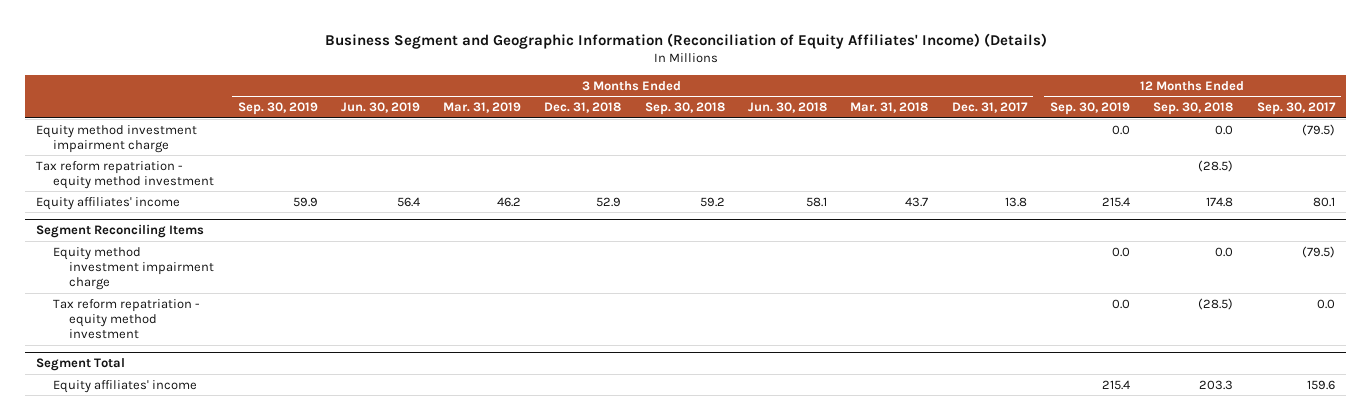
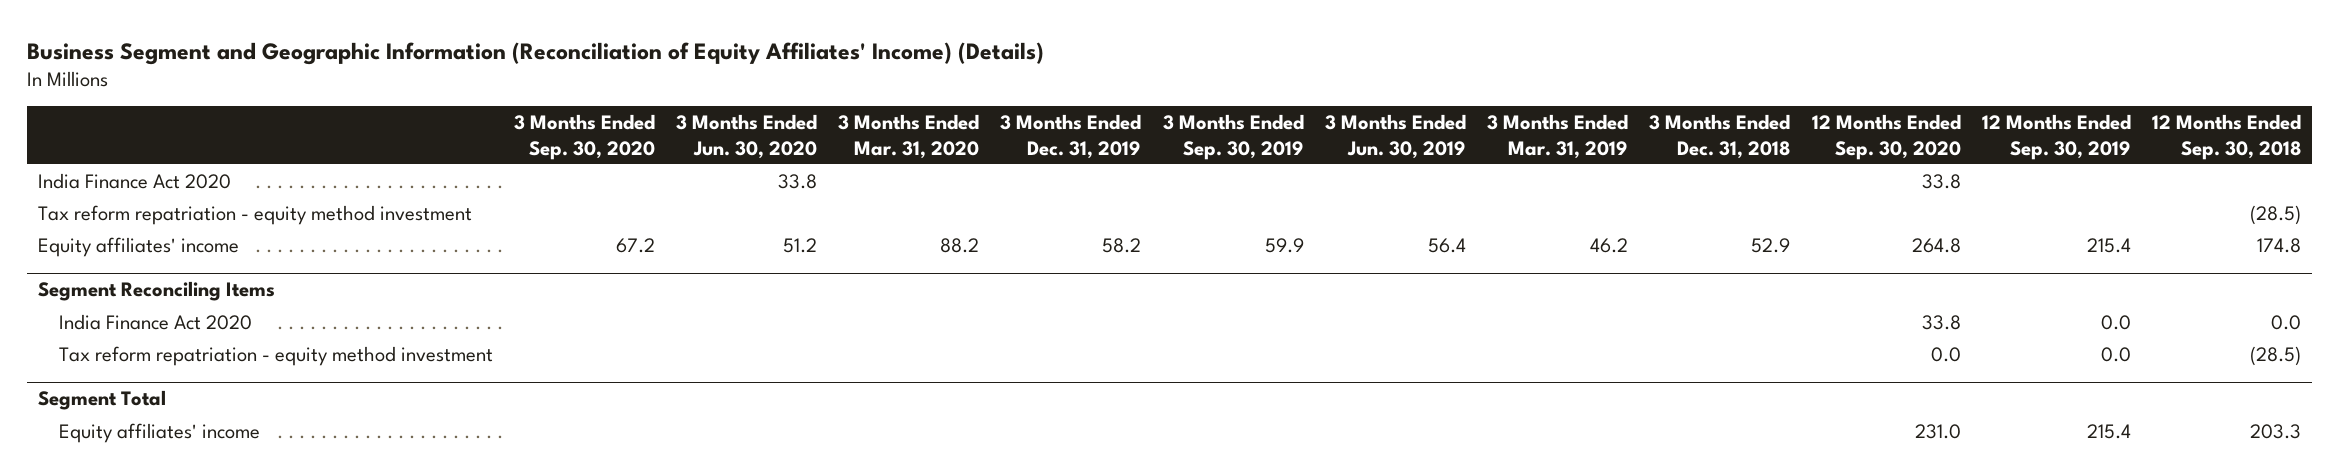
[644,102,725,116] Sep. 30, 2018 -> none
[748,102,828,114] Jun. 30, 2018 -> none
[850,102,929,114] Mar. 31, 2018 -> none
[951,102,1028,114] Dec. 31, 2017 -> none
[1256,102,1336,116] Sep. 30, 2017 -> none
none -> [513,114,655,160] 3 Months Ended Sep. 30, 2020
none -> [676,114,818,159] 3 Months Ended Jun. 30, 2020
none -> [838,114,980,159] 3 Months Ended Mar. 31, 2020
none -> [1000,114,1142,159] 3 Months Ended Dec. 31, 2019
none -> [1811,114,1961,160] 12 Months Ended Sep. 30, 2020
[36,124,198,153] Equity method investment impairment charge -> none
none -> [37,172,231,189] India Finance Act 2020
[52,246,215,291] Equity method investment impairment charge -> none
none -> [58,313,252,330] India Finance Act 2020

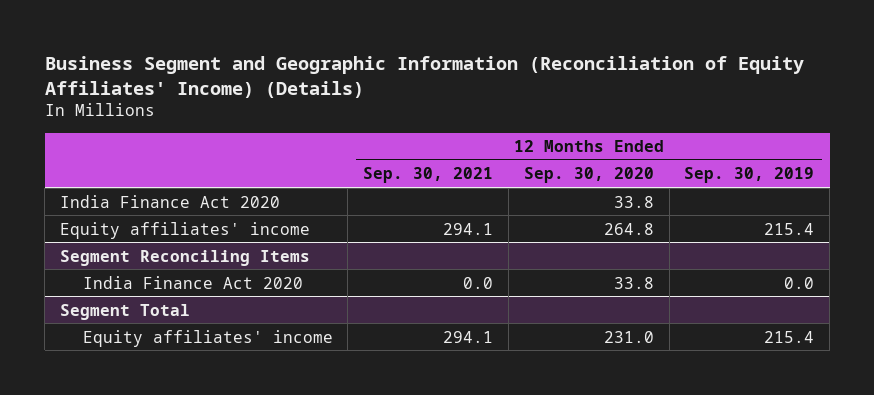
[513,114,655,160] 3 Months Ended Sep. 30, 2020 -> none
[676,114,818,159] 3 Months Ended Jun. 30, 2020 -> none
[838,114,980,159] 3 Months Ended Mar. 31, 2020 -> none
[1000,114,1142,159] 3 Months Ended Dec. 31, 2019 -> none
[1162,114,1304,160] 3 Months Ended Sep. 30, 2019 -> none
[1324,114,1466,159] 3 Months Ended Jun. 30, 2019 -> none
[1487,114,1629,159] 3 Months Ended Mar. 31, 2019 -> none
[1649,114,1791,159] 3 Months Ended Dec. 31, 2018 -> none
[2152,114,2302,160] 12 Months Ended Sep. 30, 2018 -> none
none -> [363,167,494,184] Sep. 30, 2021
[37,204,472,225] Tax reform repatriation - equity method investment -> none
[58,345,493,366] Tax reform repatriation - equity method investment -> none

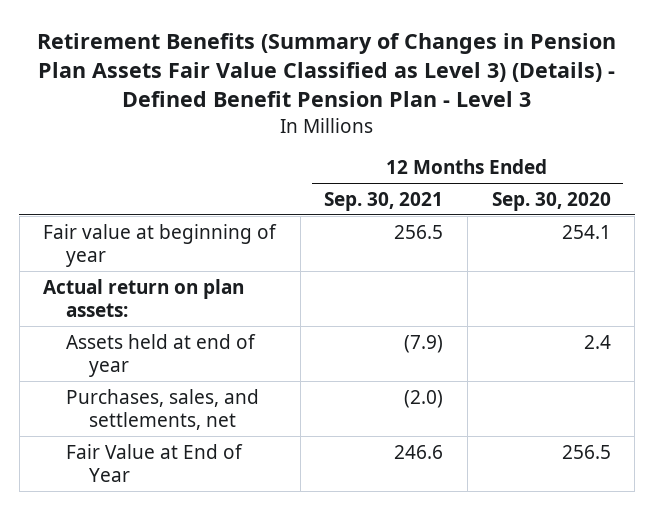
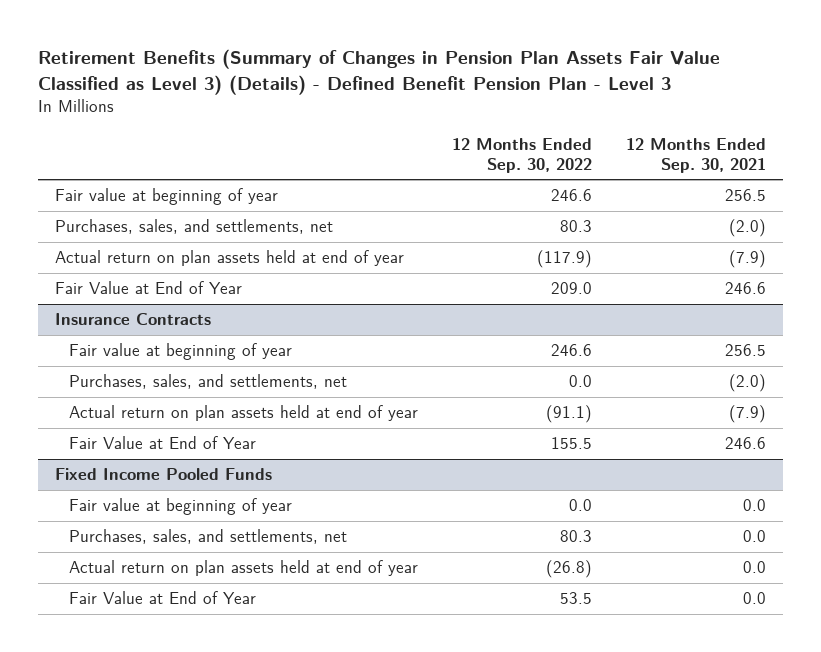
[491,191,611,211] Sep. 30, 2020 -> none
none -> [451,138,592,173] 12 Months Ended Sep. 30, 2022
[43,278,245,318] Actual return on plan assets: -> none
[66,333,257,378] Assets held at end of year -> none
none -> [55,250,405,267] Actual return on plan assets held at end of year
none -> [55,313,212,326] Insurance Contracts
none -> [68,343,292,361] Fair value at beginning of year
none -> [68,374,347,390] Purchases, sales, and settlements, net
none -> [68,405,418,422] Actual return on plan assets held at end of year
none -> [68,436,256,450] Fair Value at End of Year
none -> [55,468,273,481] Fixed Income Pooled Funds
none -> [68,498,292,516] Fair value at beginning of year
none -> [68,529,347,545] Purchases, sales, and settlements, net
none -> [68,560,418,577] Actual return on plan assets held at end of year
none -> [68,591,256,605] Fair Value at End of Year

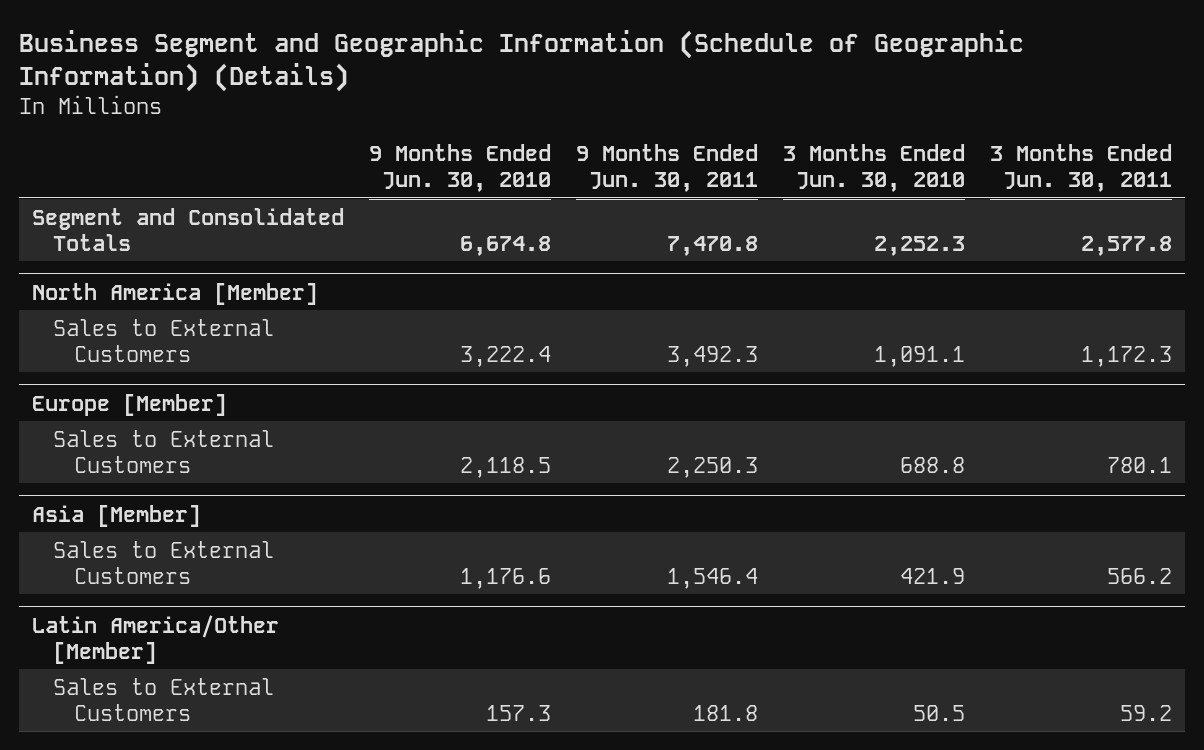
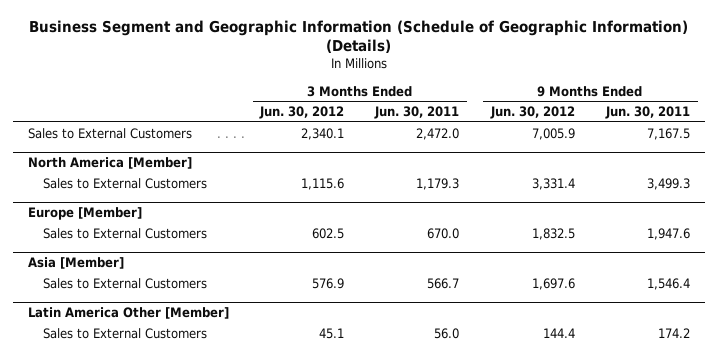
[368,143,551,192] 9 Months Ended Jun. 30, 2010 -> none
[783,143,966,192] 3 Months Ended Jun. 30, 2010 -> none
none -> [259,106,345,120] Jun. 30, 2012
none -> [489,106,575,120] Jun. 30, 2012
[31,207,344,251] Segment and Consolidated Totals -> none
none -> [28,127,193,139] Sales to External Customers
[667,345,759,367] 3,492.3 -> [646,177,690,190] 3,499.3
[1081,345,1173,367] 1,172.3 -> [416,177,460,190] 1,179.3
[667,456,759,478] 2,250.3 -> [646,227,690,240] 1,947.6
[1107,456,1173,473] 780.1 -> [427,227,460,239] 670.0
[1107,567,1173,584] 566.2 -> [427,277,460,289] 566.7
[31,614,279,664] Latin America/Other [Member] -> [28,306,230,319] Latin America Other [Member]
[693,704,759,721] 181.8 -> [657,327,690,338] 174.2
[1120,704,1173,721] 59.2 -> [434,327,460,339] 56.0

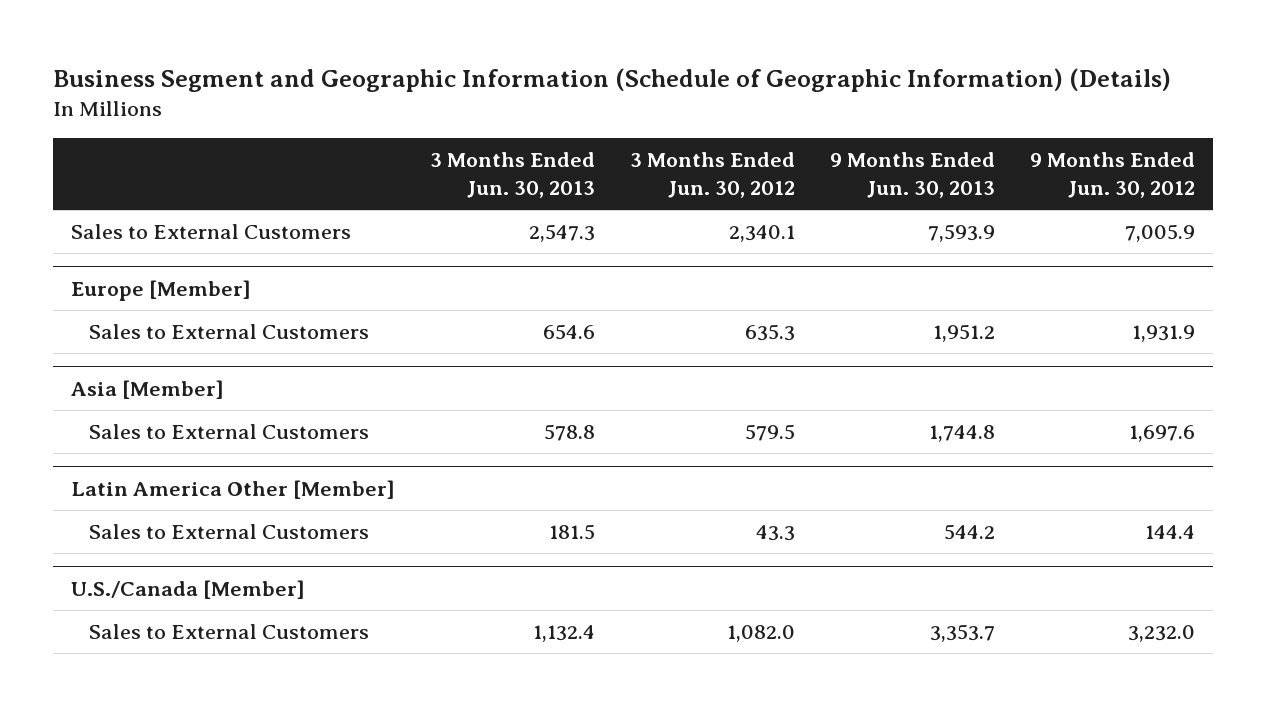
[374,106,460,120] Jun. 30, 2011 -> none
[604,106,690,120] Jun. 30, 2011 -> none
none -> [429,151,595,198] 3 Months Ended Jun. 30, 2013
none -> [830,151,996,198] 9 Months Ended Jun. 30, 2013
[28,156,193,169] North America [Member] -> none
[43,177,208,189] Sales to External Customers -> none
[312,227,345,239] 602.5 -> [745,324,796,342] 635.3
[531,227,575,240] 1,832.5 -> [1132,325,1196,343] 1,931.9
[312,277,345,289] 576.9 -> [745,424,796,442] 579.5
[319,327,345,339] 45.1 -> [756,525,796,542] 43.3
none -> [70,580,305,600] U.S./Canada [Member]
none -> [89,624,370,640] Sales to External Customers

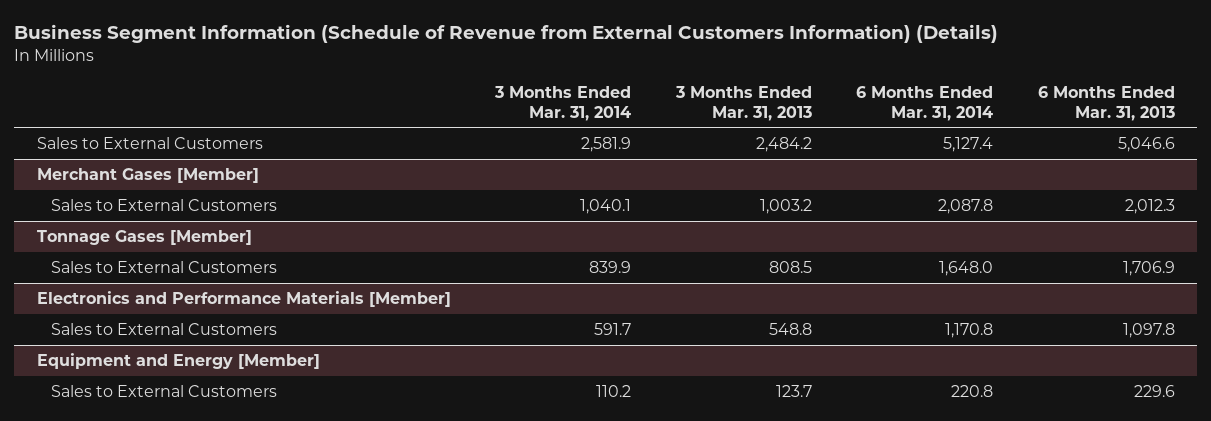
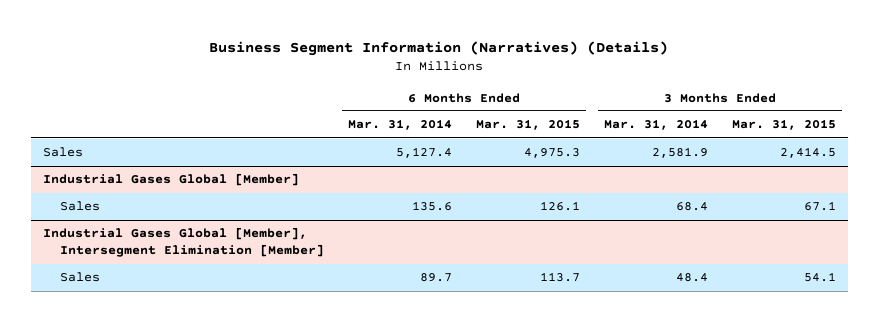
[14,24,999,44] Business Segment Information (Schedule of Revenue from External Customers Information) (Details) -> [209,40,669,56] Business Segment Information (Narratives) (Details)
[674,86,812,121] 3 Months Ended Mar. 31, 2013 -> none
[1037,86,1175,121] 6 Months Ended Mar. 31, 2013 -> none
none -> [476,119,581,131] Mar. 31, 2015
none -> [731,119,836,131] Mar. 31, 2015
[36,168,259,184] Merchant Gases [Member] -> none
[36,230,252,246] Tonnage Gases [Member] -> none
[36,291,451,308] Electronics and Performance Materials [Member] -> none
[50,323,277,336] Sales to External Customers -> none
[36,353,320,370] Equipment and Energy [Member] -> none
[50,385,277,398] Sales to External Customers -> none
[36,137,263,150] Sales to External Customers -> [42,147,83,158] Sales
none -> [42,173,299,187] Industrial Gases Global [Member]
[50,199,277,212] Sales to External Customers -> [60,201,101,212] Sales
[580,199,632,215] 1,040.1 -> [676,202,709,212] 68.4
[938,199,994,215] 2,087.8 -> [412,201,453,212] 135.6
none -> [42,227,325,258] Industrial Gases Global [Member], Intersegment Elimination [Member]
[50,261,277,274] Sales to External Customers -> [60,272,101,283] Sales
[589,261,632,274] 839.9 -> [676,273,709,283] 48.4
[939,261,994,277] 1,648.0 -> [420,273,453,283] 89.7

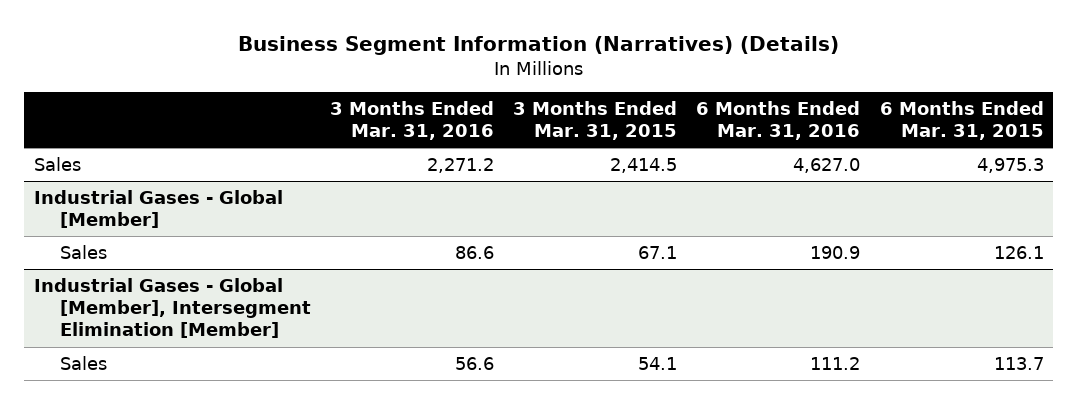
[348,119,453,131] Mar. 31, 2014 -> none
[604,119,709,131] Mar. 31, 2014 -> none
none -> [330,101,495,141] 3 Months Ended Mar. 31, 2016
none -> [696,101,861,141] 6 Months Ended Mar. 31, 2016
[42,173,299,187] Industrial Gases Global [Member] -> [33,189,283,229] Industrial Gases - Global [Member]
[42,227,325,258] Industrial Gases Global [Member], Intersegment Elimination [Member] -> [33,277,312,339] Industrial Gases - Global [Member], Intersegment Elimination [Member]

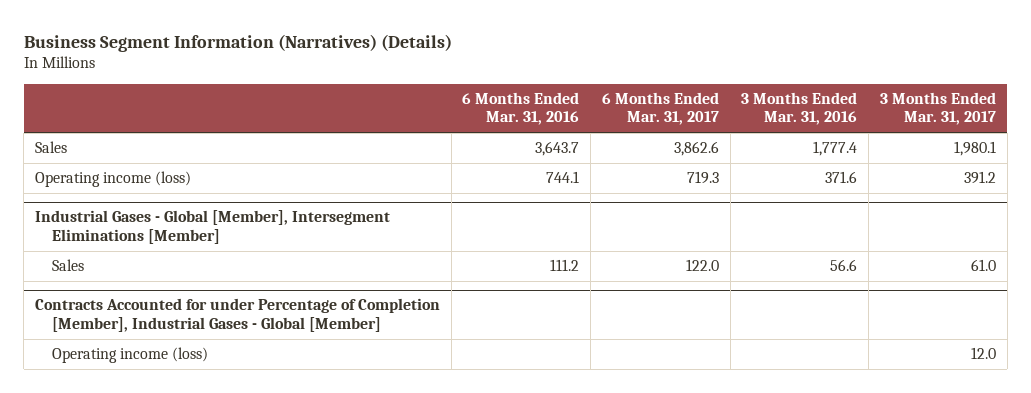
[513,101,678,141] 3 Months Ended Mar. 31, 2015 -> none
[879,101,1044,141] 6 Months Ended Mar. 31, 2015 -> none
none -> [601,92,719,126] 6 Months Ended Mar. 31, 2017
none -> [879,92,996,126] 3 Months Ended Mar. 31, 2017
[33,189,283,229] Industrial Gases - Global [Member] -> none
[60,244,108,259] Sales -> none
[427,157,495,173] 2,271.2 -> [813,141,858,157] 1,777.4
[793,157,861,173] 4,627.0 -> [535,141,580,157] 3,643.7
none -> [34,171,191,188] Operating income (loss)
[33,277,312,339] Industrial Gases - Global [Member], Intersegment Elimination [Member] -> [34,210,390,244] Industrial Gases - Global [Member], Intersegment Eliminations [Member]
none -> [34,298,440,332] Contracts Accounted for under Percentage of Completion [Member], Industrial Gases - Global [Member]
none -> [51,347,208,364] Operating income (loss)

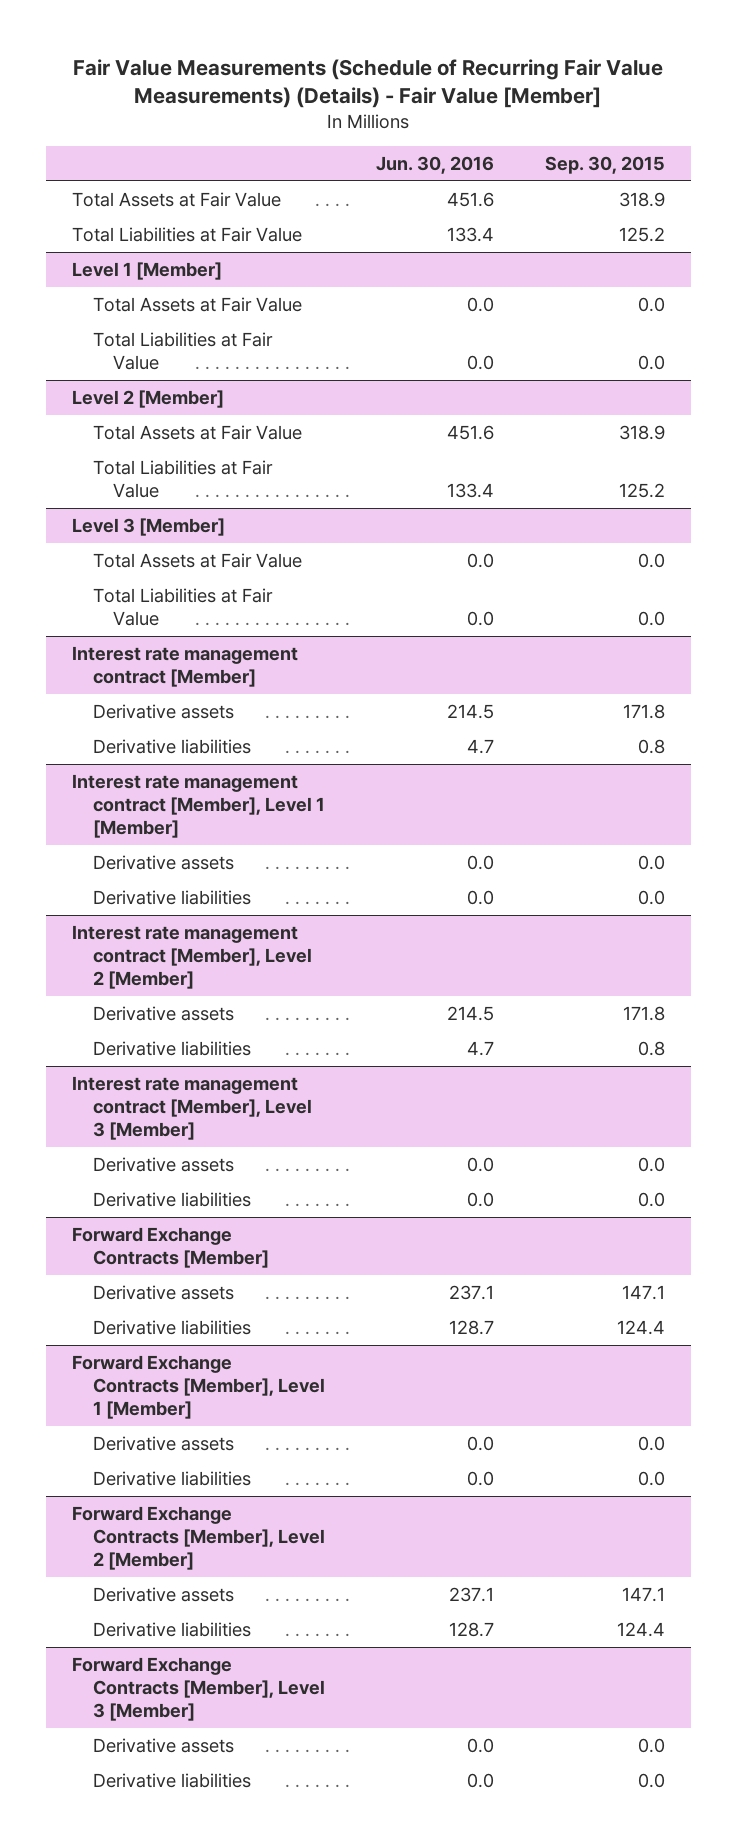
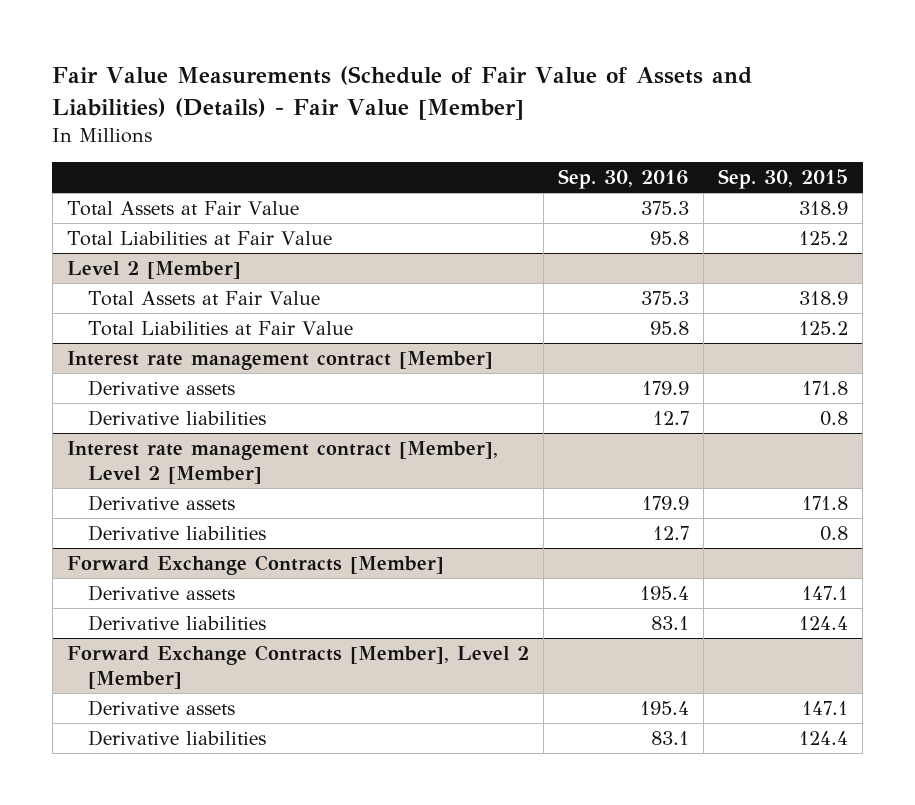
[73,58,664,109] Fair Value Measurements (Schedule of Recurring Fair Value Measurements) (Details) - Fair Value [Member] -> [52,66,753,120] Fair Value Measurements (Schedule of Fair Value of Assets and Liabilities) (Details) - Fair Value [Member]
[375,155,494,174] Jun. 30, 2016 -> none
none -> [557,169,689,190] Sep. 30, 2016
[71,261,222,280] Level 1 [Member] -> none
[92,296,302,312] Total Assets at Fair Value -> none
[92,331,273,371] Total Liabilities at Fair Value -> none
[71,517,225,536] Level 3 [Member] -> none
[92,552,302,568] Total Assets at Fair Value -> none
[92,587,273,627] Total Liabilities at Fair Value -> none
[71,773,325,839] Interest rate management contract [Member], Level 1 [Member] -> none
[92,854,234,870] Derivative assets -> none
[92,889,251,905] Derivative liabilities -> none
[71,1075,312,1141] Interest rate management contract [Member], Level 3 [Member] -> none
[92,1156,234,1172] Derivative assets -> none
[92,1191,251,1207] Derivative liabilities -> none
[71,1354,325,1420] Forward Exchange Contracts [Member], Level 1 [Member] -> none
[92,1435,234,1451] Derivative assets -> none
[92,1470,251,1486] Derivative liabilities -> none
[71,1656,325,1722] Forward Exchange Contracts [Member], Level 3 [Member] -> none
[92,1737,234,1753] Derivative assets -> none
[92,1772,251,1788] Derivative liabilities -> none

